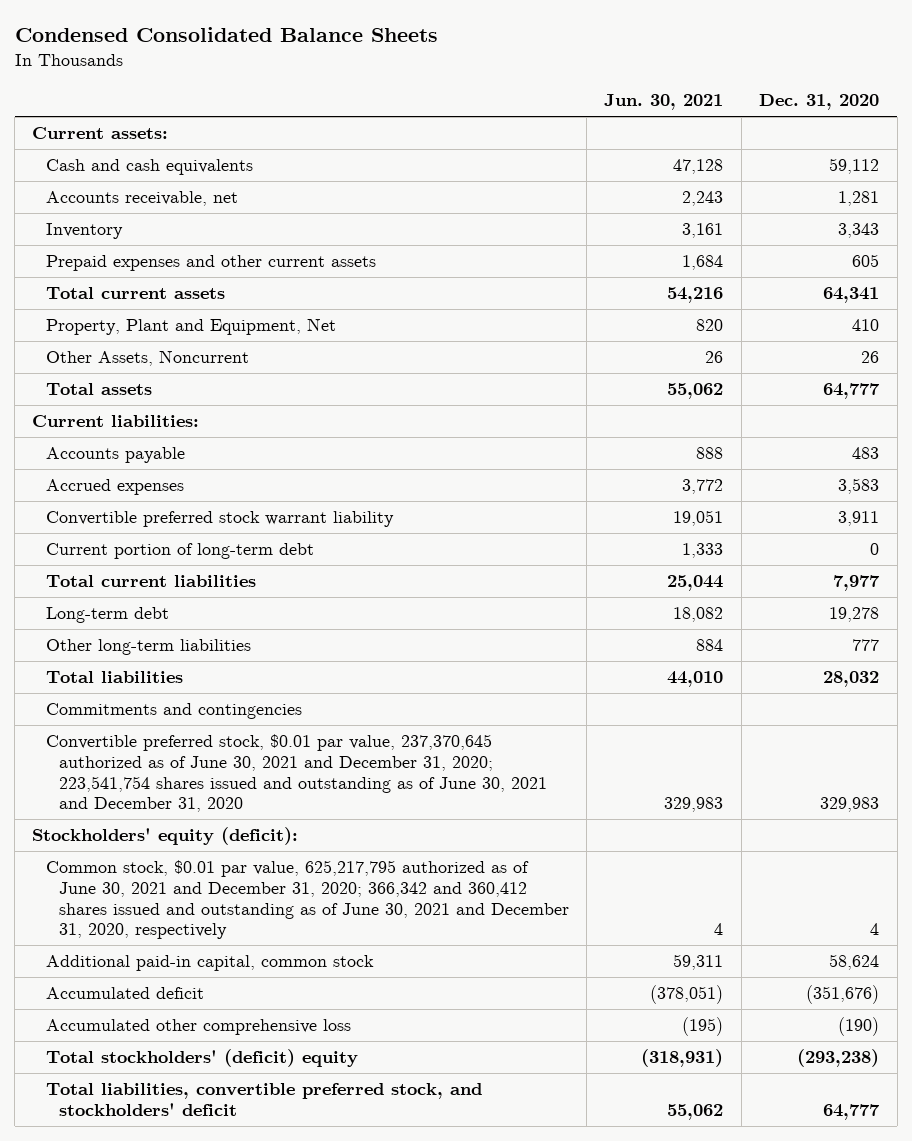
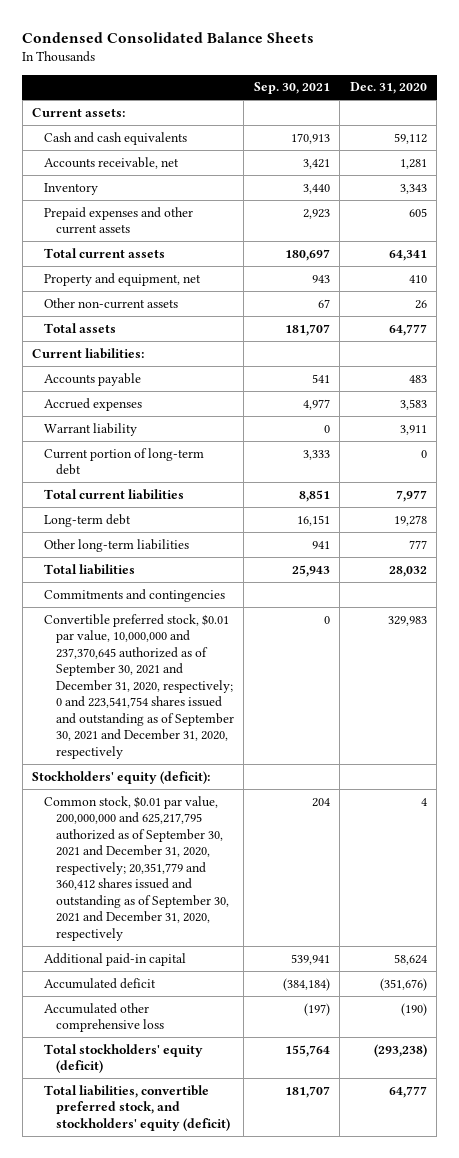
[604,94,724,111] Jun. 30, 2021 -> none
none -> [253,82,330,95] Sep. 30, 2021
[45,318,336,336] Property, Plant and Equipment, Net -> [44,272,202,286] Property and equipment, net
[45,350,249,367] Other Assets, Noncurrent -> [44,297,179,309] Other non-current assets
[45,511,394,528] Convertible preferred stock warrant liability -> [44,422,138,436] Warrant liability
[45,734,547,813] Convertible preferred stock, $0.01 par value, 237,370,645 authorized as of June 30, 2021 and December 31, 2020; 223,541,754 shares issued and outstanding as of June 30, 2021 and December 31, 2020 -> [44,613,234,759] Convertible preferred stock, $0.01 par value, 10,000,000 and 237,370,645 authorized as of September 30, 2021 and December 31, 2020, respectively; 0 and 223,541,754 shares issued and outstanding as of September 30, 2021 and December 31, 2020, respectively
[45,860,569,940] Common stock, $0.01 par value, 625,217,795 authorized as of June 30, 2021 and December 31, 2020; 366,342 and 360,412 shares issued and outstanding as of June 30, 2021 and December 31, 2020, respectively -> [44,795,229,941] Common stock, $0.01 par value, 200,000,000 and 625,217,795 authorized as of September 30, 2021 and December 31, 2020, respectively; 20,351,779 and 360,412 shares issued and outstanding as of September 30, 2021 and December 31, 2020, respectively
[45,955,374,972] Additional paid-in capital, common stock -> [44,952,187,966] Additional paid-in capital
[45,1049,358,1068] Total stockholders' (deficit) equity -> [44,1043,204,1074] Total stockholders' equity (deficit)
[45,1083,482,1116] Total liabilities, convertible preferred stock, and stockholders' deficit -> [44,1084,230,1131] Total liabilities, convertible preferred stock, and stockholders' equity (deficit)

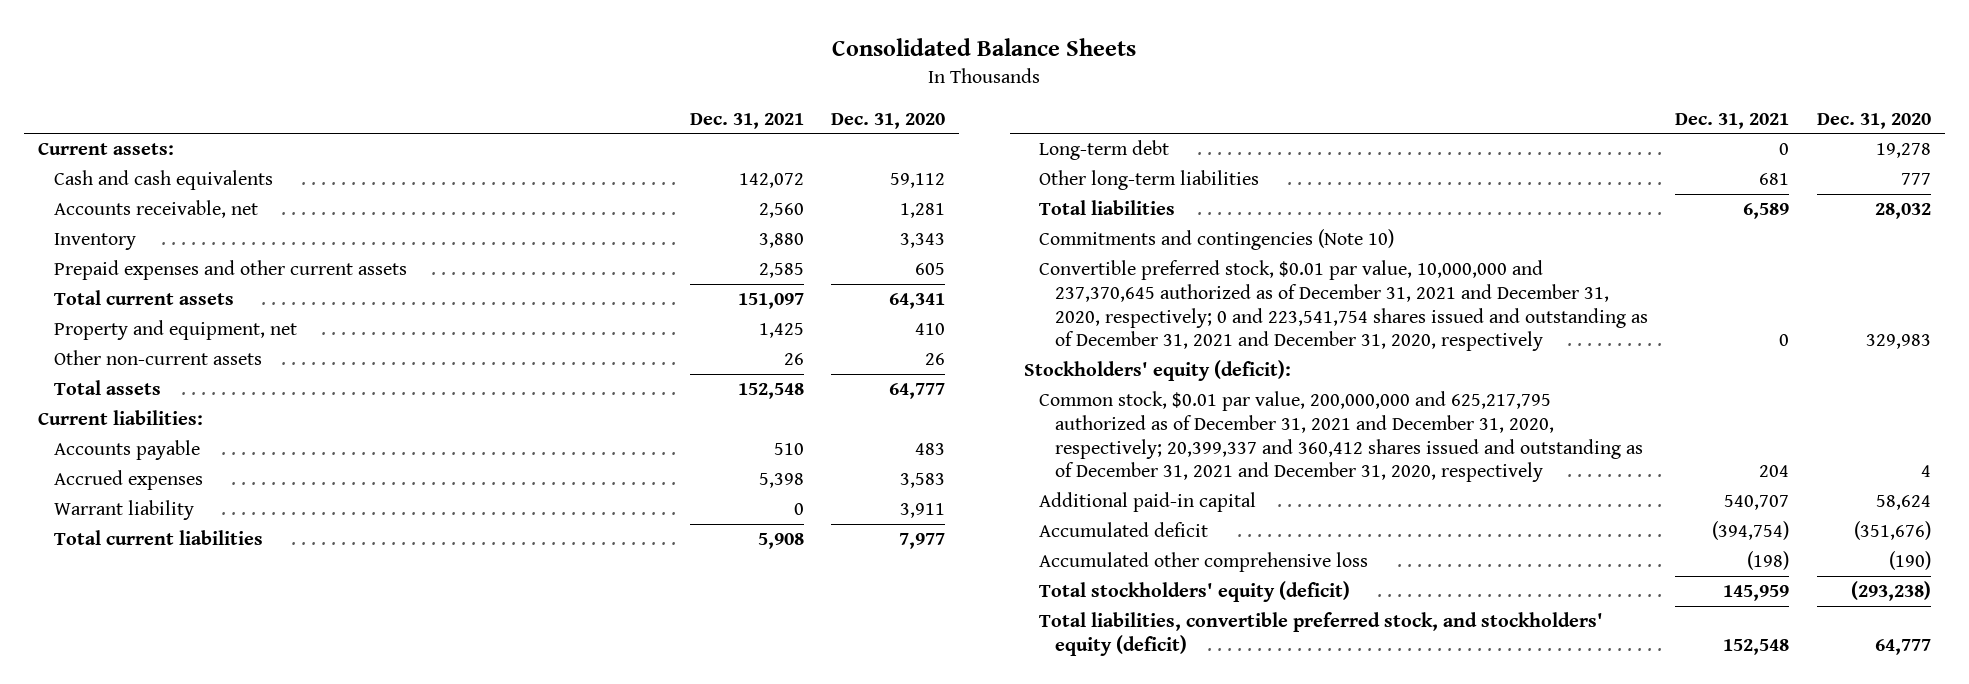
[22,32,315,44] Condensed Consolidated Balance Sheets -> [832,37,1137,56] Consolidated Balance Sheets
[253,82,330,95] Sep. 30, 2021 -> none
none -> [689,112,804,129] Dec. 31, 2021
[44,447,205,476] Current portion of long-term debt -> none
[44,588,226,602] Commitments and contingencies -> [1039,229,1395,251] Commitments and contingencies (Note 10)
[44,613,234,759] Convertible preferred stock, $0.01 par value, 10,000,000 and 237,370,645 authorized as of September 30, 2021 and December 31, 2020, respectively; 0 and 223,541,754 shares issued and outstanding as of September 30, 2021 and December 31, 2020, respectively -> [1039,260,1648,352] Convertible preferred stock, $0.01 par value, 10,000,000 and 237,370,645 authorized as of December 31, 2021 and December 31, 2020, respectively; 0 and 223,541,754 shares issued and outstanding as of December 31, 2021 and December 31, 2020, respectively
[44,795,229,941] Common stock, $0.01 par value, 200,000,000 and 625,217,795 authorized as of September 30, 2021 and December 31, 2020, respectively; 20,351,779 and 360,412 shares issued and outstanding as of September 30, 2021 and December 31, 2020, respectively -> [1039,391,1643,483] Common stock, $0.01 par value, 200,000,000 and 625,217,795 authorized as of December 31, 2021 and December 31, 2020, respectively; 20,399,337 and 360,412 shares issued and outstanding as of December 31, 2021 and December 31, 2020, respectively

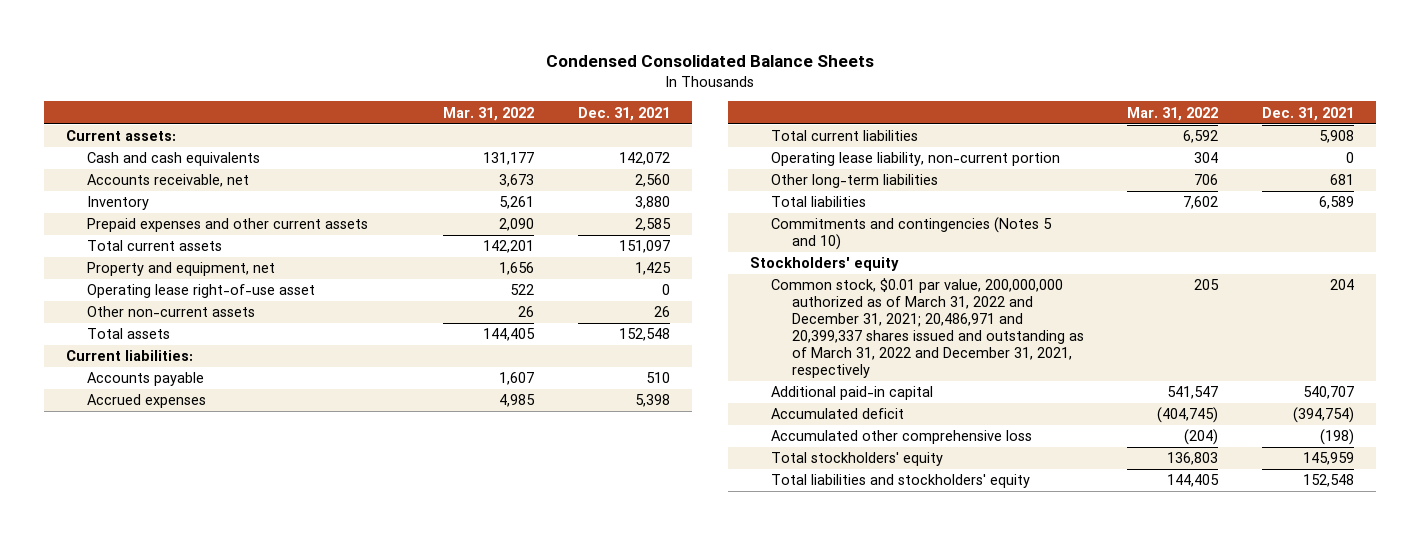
[832,37,1137,56] Consolidated Balance Sheets -> [545,54,874,67] Condensed Consolidated Balance Sheets
[831,112,946,129] Dec. 31, 2020 -> none
none -> [443,106,535,121] Mar. 31, 2022
none -> [86,284,315,299] Operating lease right-of-use asset
[53,500,194,521] Warrant liability -> none
[1039,140,1170,161] Long-term debt -> none
none -> [770,152,1060,167] Operating lease liability, non-current portion
[1039,260,1648,352] Convertible preferred stock, $0.01 par value, 10,000,000 and 237,370,645 authorized as of December 31, 2021 and December 31, 2020, respectively; 0 and 223,541,754 shares issued and outstanding as of December 31, 2021 and December 31, 2020, respectively -> none
[1039,229,1395,251] Commitments and contingencies (Note 10) -> [770,217,1052,251] Commitments and contingencies (Notes 5 and 10)
[1023,360,1291,382] Stockholders' equity (deficit): -> [749,257,899,272] Stockholders' equity
[1039,391,1643,483] Common stock, $0.01 par value, 200,000,000 and 625,217,795 authorized as of December 31, 2021 and December 31, 2020, respectively; 20,399,337 and 360,412 shares issued and outstanding as of December 31, 2021 and December 31, 2020, respectively -> [770,278,1084,379] Common stock, $0.01 par value, 200,000,000 authorized as of March 31, 2022 and December 31, 2021; 20,486,971 and 20,399,337 shares issued and outstanding as of March 31, 2022 and December 31, 2021, respectively
[1039,581,1351,603] Total stockholders' equity (deficit) -> [770,452,943,467] Total stockholders' equity
[1039,612,1604,656] Total liabilities, convertible preferred stock, and stockholders' equity (deficit) -> [770,474,1030,489] Total liabilities and stockholders' equity

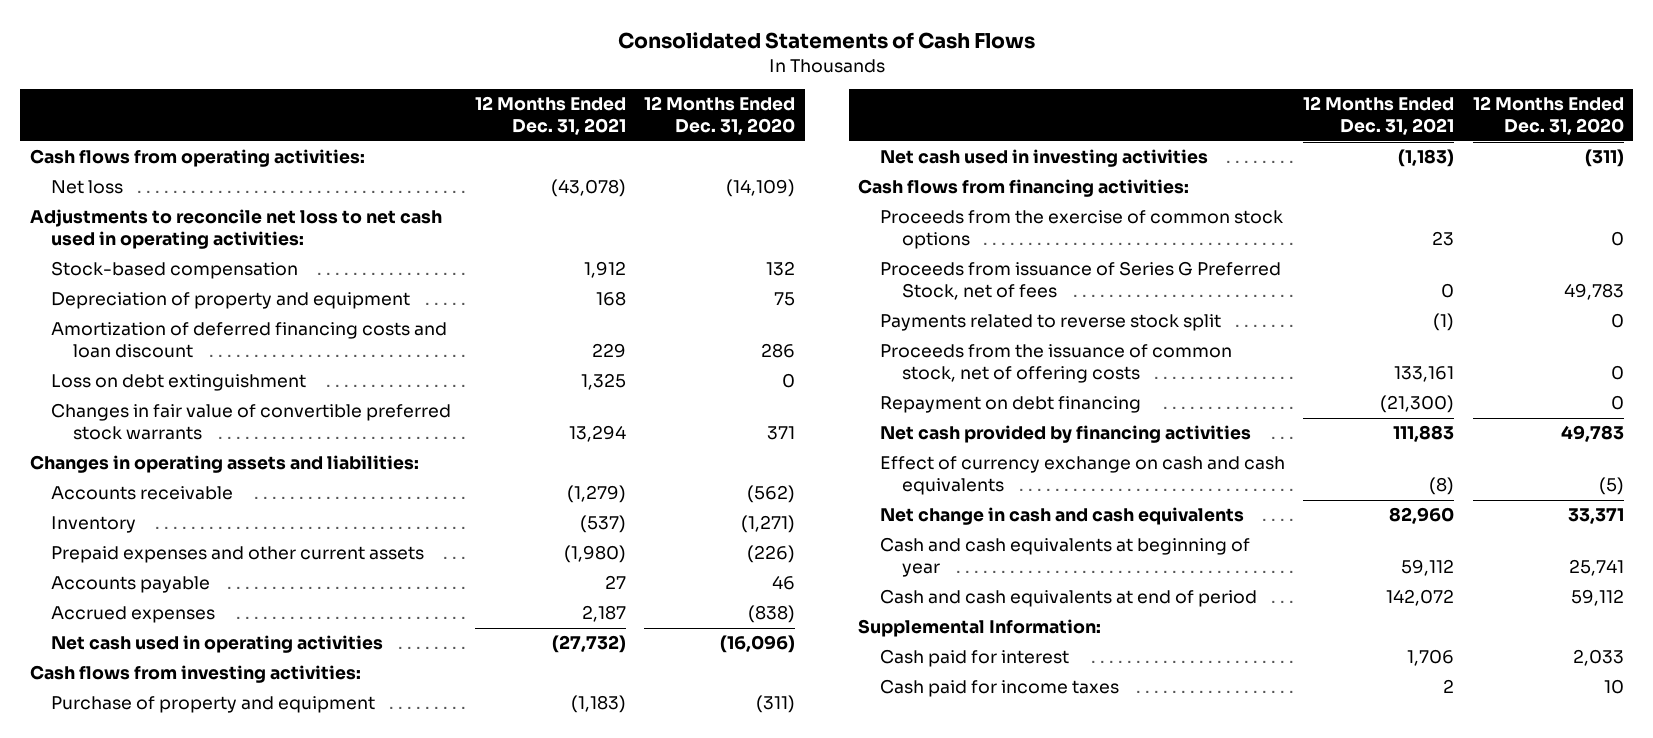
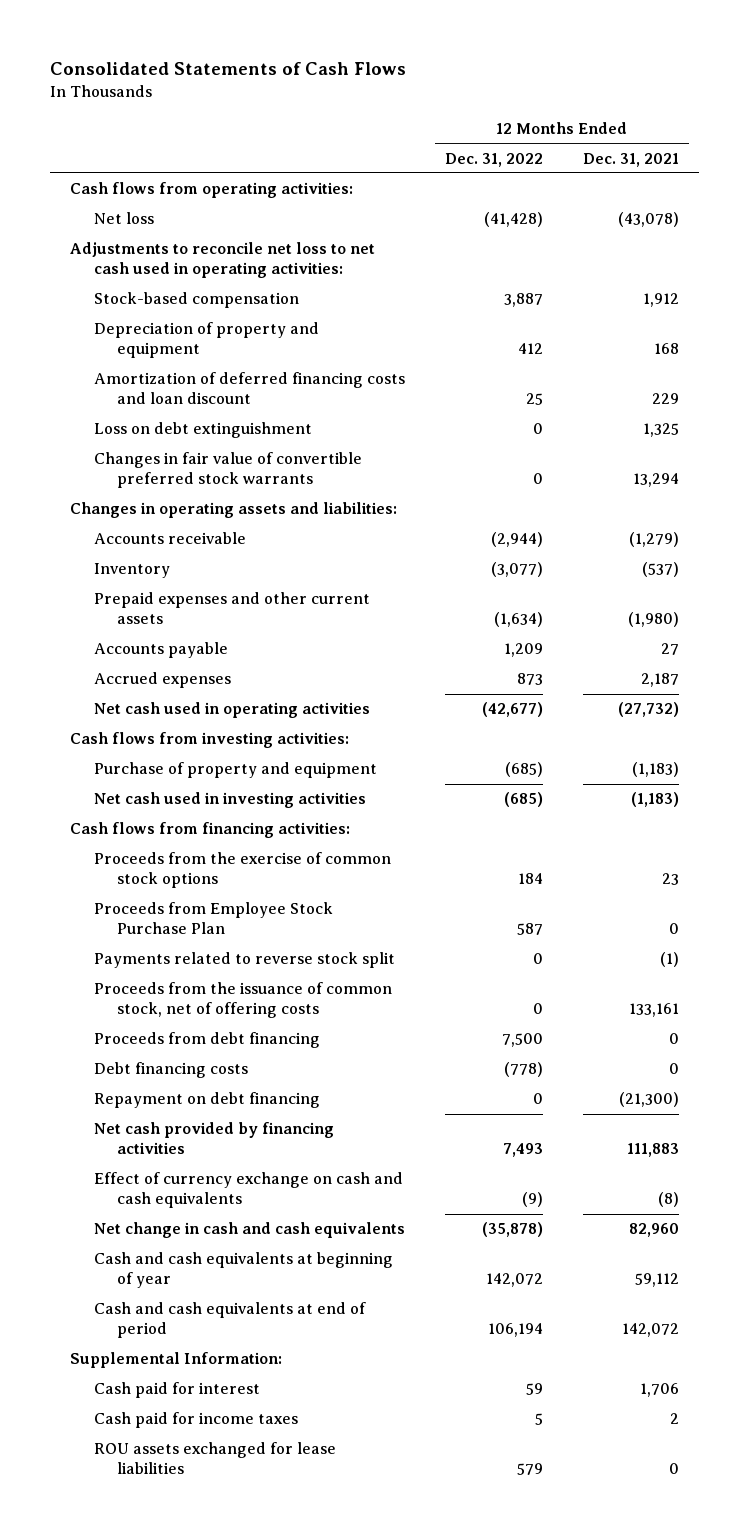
[644,96,796,136] 12 Months Ended Dec. 31, 2020 -> none
none -> [444,152,543,167] Dec. 31, 2022
[879,261,1281,301] Proceeds from issuance of Series G Preferred Stock, net of fees -> none
none -> [93,902,333,935] Proceeds from Employee Stock Purchase Plan
none -> [93,1032,320,1049] Proceeds from debt financing
none -> [93,1062,248,1079] Debt financing costs
none -> [93,1442,336,1475] ROU assets exchanged for lease liabilities

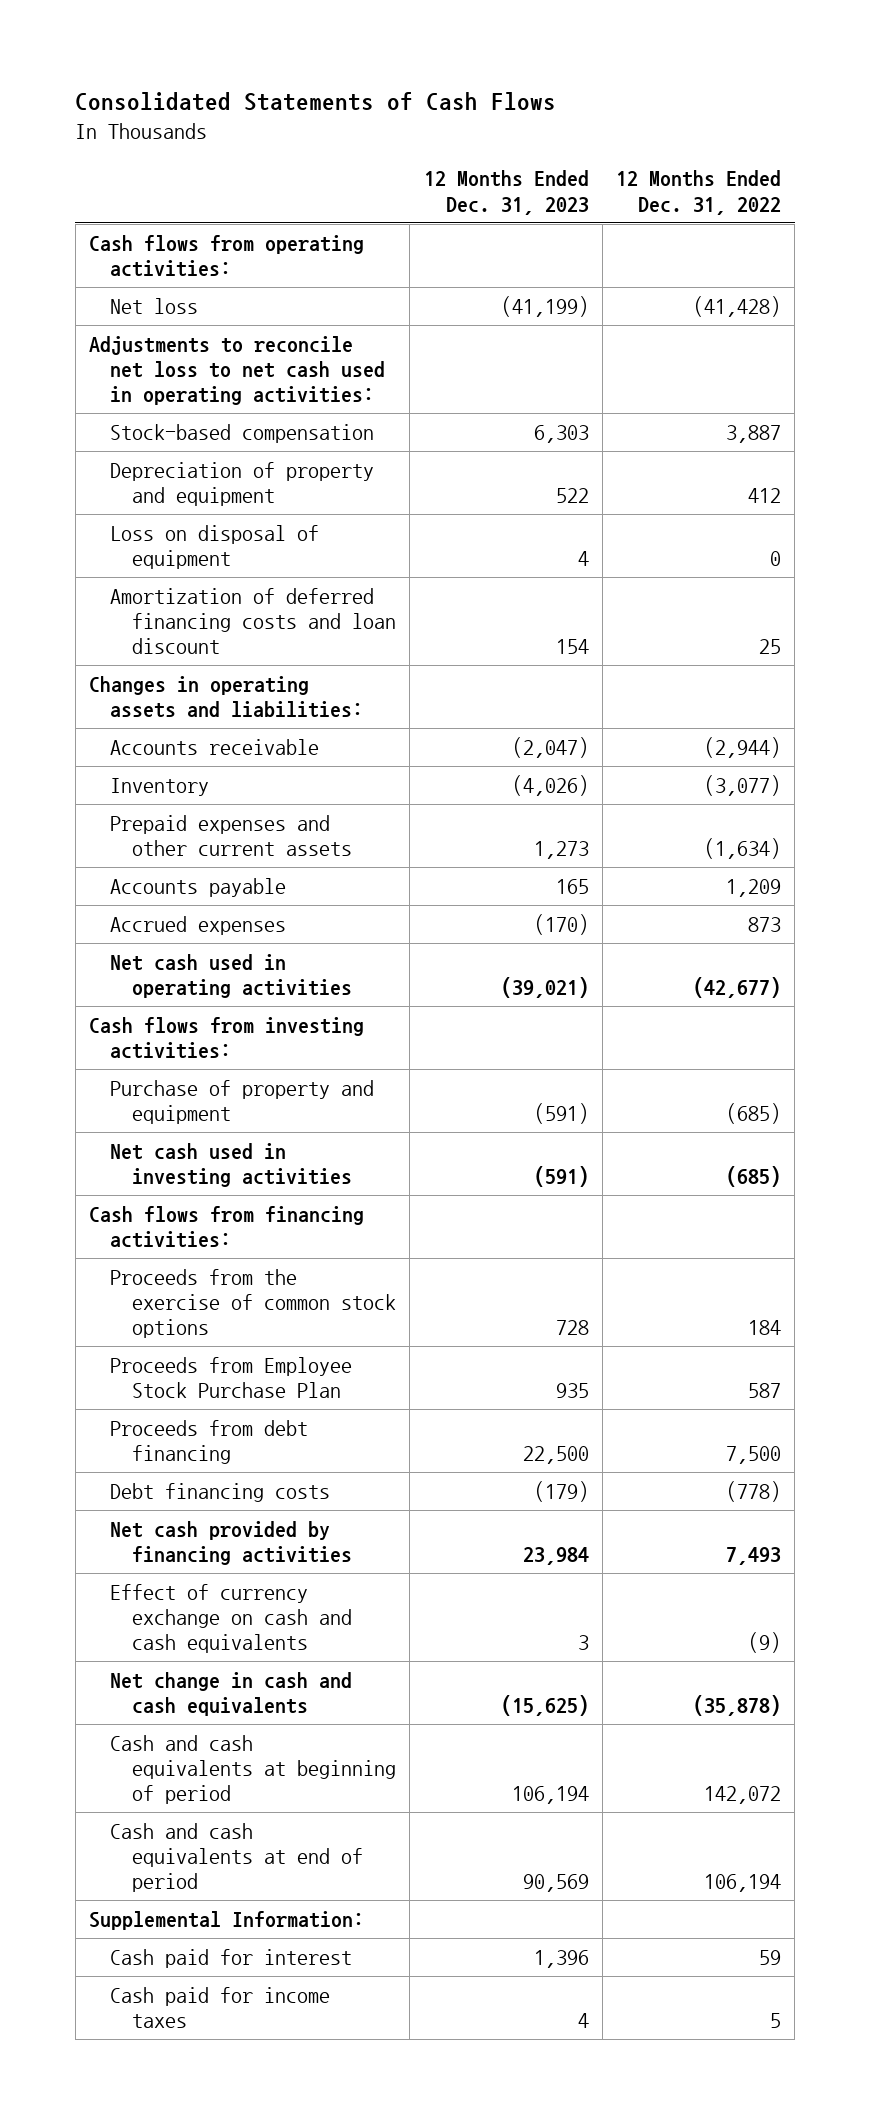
[582,152,679,167] Dec. 31, 2021 -> none
none -> [423,170,589,215] 12 Months Ended Dec. 31, 2023
none -> [110,524,320,570] Loss on disposal of equipment
[93,422,312,439] Loss on debt extinguishment -> none
[93,452,362,489] Changes in fair value of convertible preferred stock warrants -> none
[93,952,395,969] Payments related to reverse stock split -> none
[93,982,392,1019] Proceeds from the issuance of common stock, net of offering costs -> none
[93,1092,320,1109] Repayment on debt financing -> none
[93,1252,393,1289] Cash and cash equivalents at beginning of year -> [110,1734,397,1805] Cash and cash equivalents at beginning of period
[93,1442,336,1475] ROU assets exchanged for lease liabilities -> none

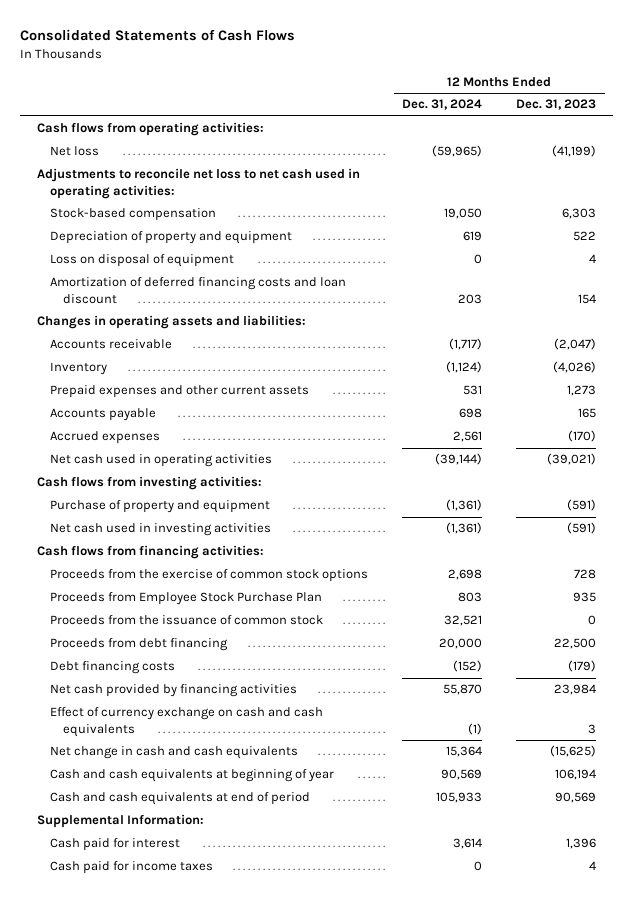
[616,170,782,215] 12 Months Ended Dec. 31, 2022 -> none
none -> [402,99,483,111] Dec. 31, 2024
none -> [50,615,324,626] Proceeds from the issuance of common stock
[110,1734,397,1805] Cash and cash equivalents at beginning of period -> [50,769,335,783] Cash and cash equivalents at beginning of year

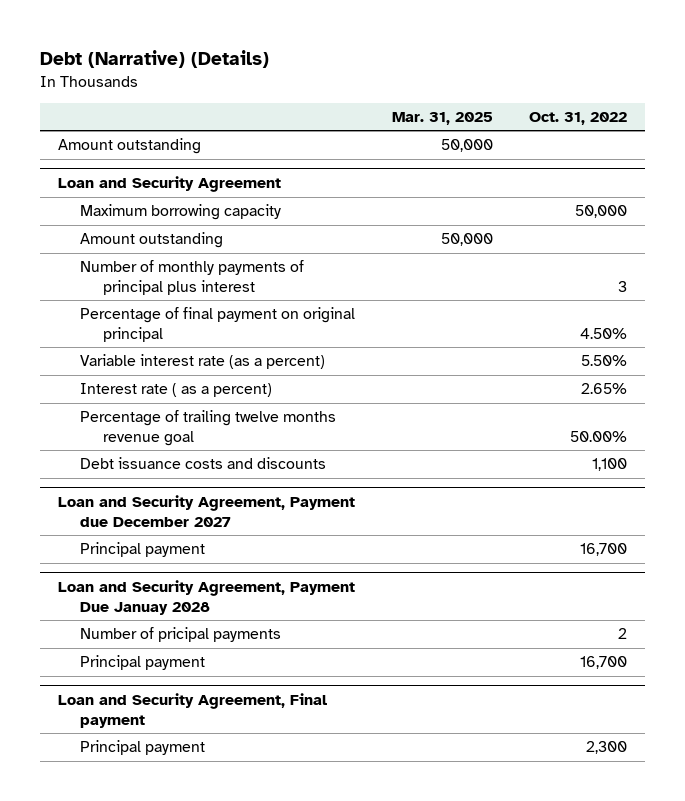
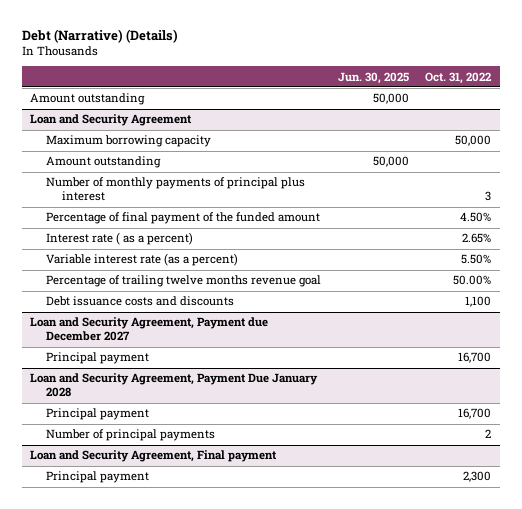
[391,112,493,126] Mar. 31, 2025 -> none
none -> [337,71,409,84] Jun. 30, 2025
[80,307,356,343] Percentage of final payment on original principal -> [46,212,321,225] Percentage of final payment of the funded amount
[80,354,326,370] Variable interest rate (as a percent) -> [46,253,239,267] Variable interest rate (as a percent)
[80,627,282,643] Number of pricipal payments -> none
[57,580,355,616] Loan and Security Agreement, Payment Due Januay 2028 -> [30,373,319,398] Loan and Security Agreement, Payment Due January 2028
none -> [46,429,216,442] Number of principal payments

